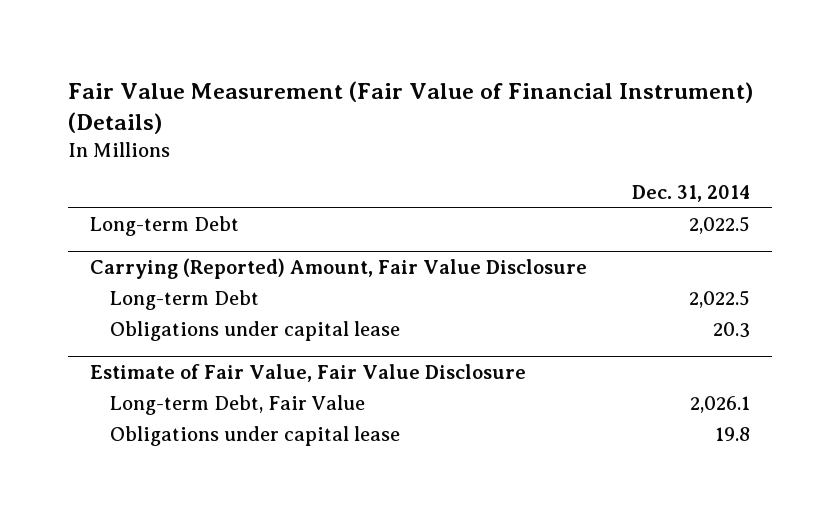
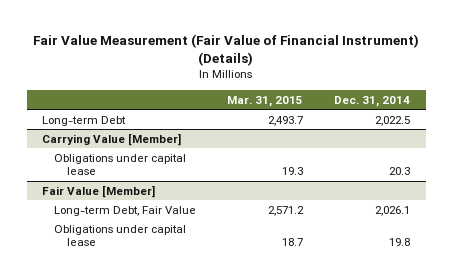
none -> [227,95,304,107] Mar. 31, 2015
[109,290,259,311] Long-term Debt -> none
[90,258,588,280] Carrying (Reported) Amount, Fair Value Disclosure -> [41,132,181,146] Carrying Value [Member]
[90,364,527,383] Estimate of Fair Value, Fair Value Disclosure -> [41,184,155,198] Fair Value [Member]

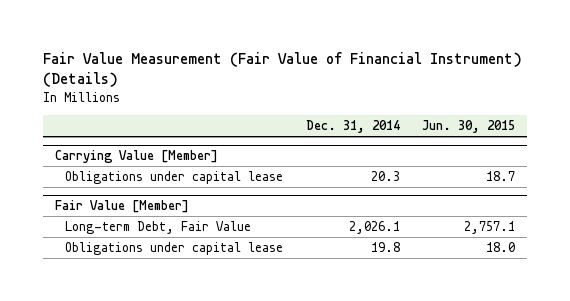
[227,95,304,107] Mar. 31, 2015 -> none
none -> [422,120,516,134] Jun. 30, 2015
[41,115,126,126] Long-term Debt -> none

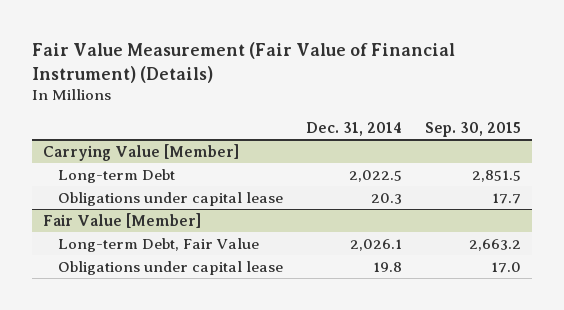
[422,120,516,134] Jun. 30, 2015 -> none
none -> [424,121,521,137] Sep. 30, 2015
none -> [57,168,175,183] Long-term Debt

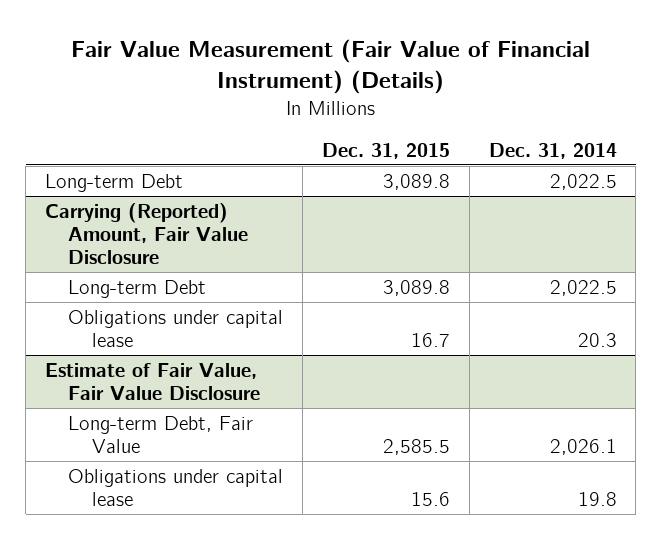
[424,121,521,137] Sep. 30, 2015 -> none
none -> [321,142,450,159] Dec. 31, 2015
[43,143,240,161] Carrying Value [Member] -> none
none -> [44,202,249,264] Carrying (Reported) Amount, Fair Value Disclosure
none -> [68,279,207,298] Long-term Debt
[43,212,202,228] Fair Value [Member] -> [44,362,261,400] Estimate of Fair Value, Fair Value Disclosure

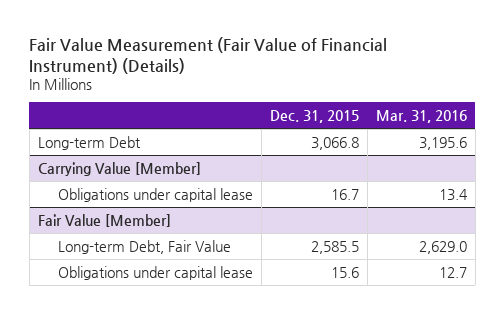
[488,142,617,159] Dec. 31, 2014 -> none
none -> [375,110,467,124] Mar. 31, 2016
[68,279,207,298] Long-term Debt -> none
[382,173,450,190] 3,089.8 -> [310,136,359,150] 3,066.8
[44,202,249,264] Carrying (Reported) Amount, Fair Value Disclosure -> [37,161,201,176] Carrying Value [Member]
[44,362,261,400] Estimate of Fair Value, Fair Value Disclosure -> [37,213,171,227] Fair Value [Member]

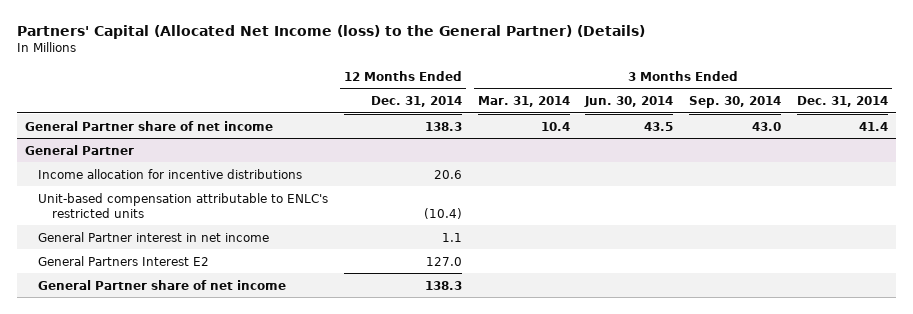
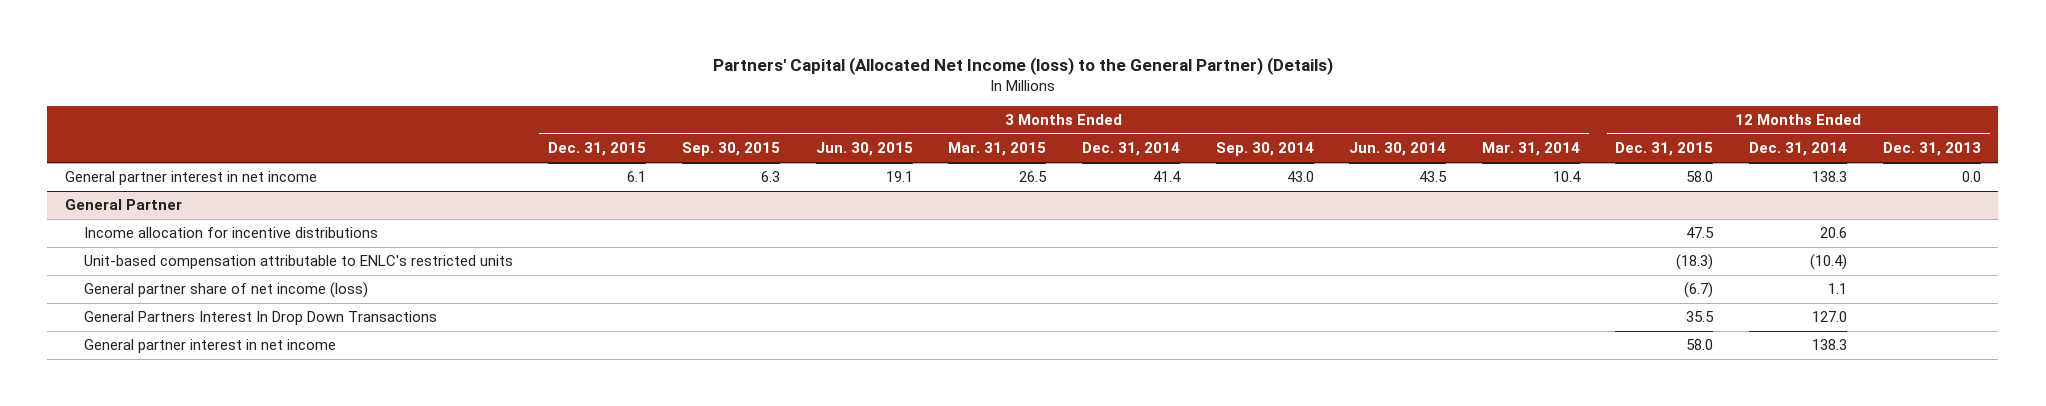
none -> [548,142,647,157] Dec. 31, 2015
none -> [682,142,781,157] Sep. 30, 2015
none -> [815,142,913,157] Jun. 30, 2015
none -> [948,142,1047,157] Mar. 31, 2015
none -> [1615,142,1714,157] Dec. 31, 2015
none -> [1882,142,1981,157] Dec. 31, 2013
[24,120,273,131] General Partner share of net income -> [65,171,318,186] General partner interest in net income
[38,231,270,242] General Partner interest in net income -> [83,282,368,299] General partner share of net income (loss)
[38,255,210,266] General Partners Interest E2 -> [83,311,437,326] General Partners Interest In Drop Down Transactions
[38,279,287,290] General Partner share of net income -> [83,339,336,354] General partner interest in net income

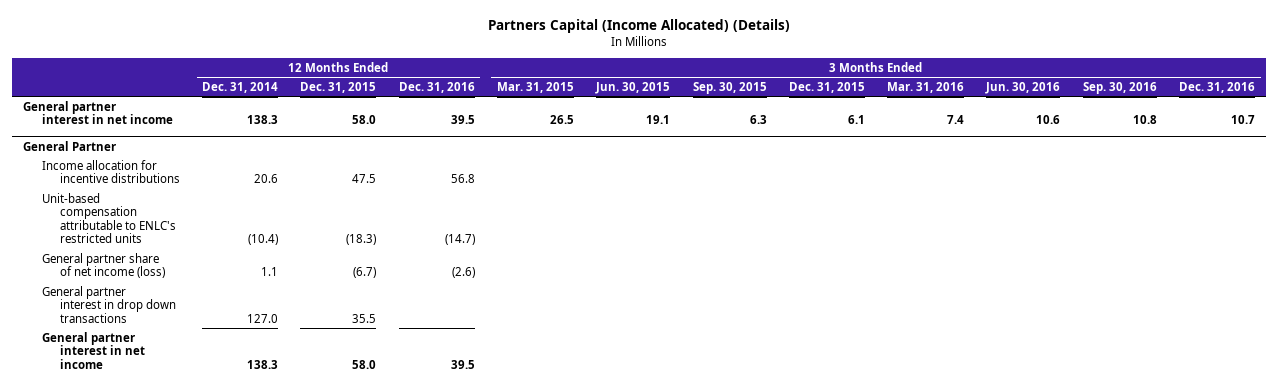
[712,56,1333,75] Partners' Capital (Allocated Net Income (loss) to the General Partner) (Details) -> [488,19,791,34] Partners Capital (Income Allocated) (Details)
[1081,142,1180,157] Dec. 31, 2014 -> none
[1215,142,1314,157] Sep. 30, 2014 -> none
[1349,142,1447,157] Jun. 30, 2014 -> none
[1481,142,1580,157] Mar. 31, 2014 -> none
[1882,142,1981,157] Dec. 31, 2013 -> none
none -> [398,81,475,93] Dec. 31, 2016
none -> [887,81,965,93] Mar. 31, 2016
none -> [985,81,1061,94] Jun. 30, 2016
none -> [1082,81,1157,94] Sep. 30, 2016
none -> [1178,81,1255,93] Dec. 31, 2016
[83,311,437,326] General Partners Interest In Drop Down Transactions -> [41,285,176,323] General partner interest in drop down transactions

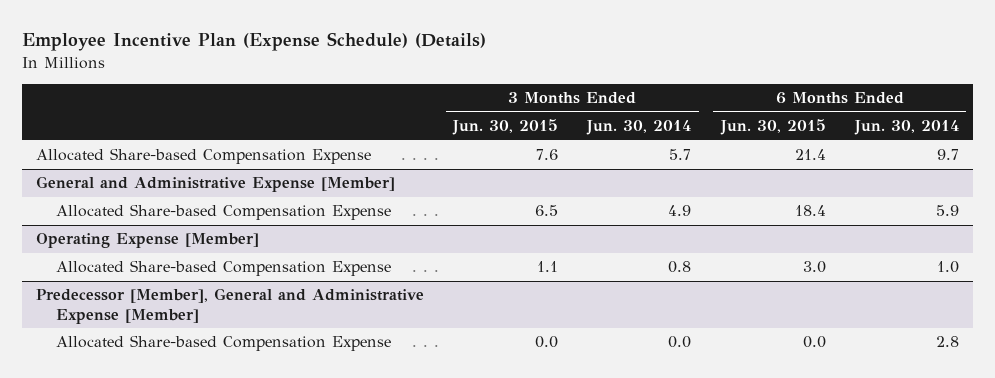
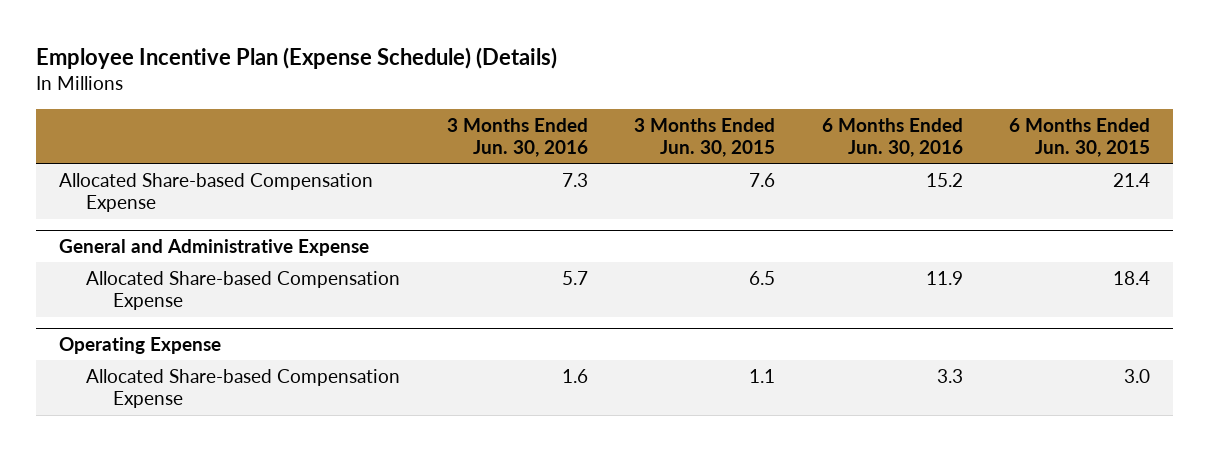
[586,120,692,136] Jun. 30, 2014 -> none
[853,120,959,136] Jun. 30, 2014 -> none
none -> [446,117,588,158] 3 Months Ended Jun. 30, 2016
none -> [821,117,963,158] 6 Months Ended Jun. 30, 2016
[36,176,396,193] General and Administrative Expense [Member] -> [58,239,369,257] General and Administrative Expense
[36,233,260,249] Operating Expense [Member] -> [58,337,221,355] Operating Expense
[36,288,425,324] Predecessor [Member], General and Administrative Expense [Member] -> none
[55,335,391,352] Allocated Share-based Compensation Expense -> none

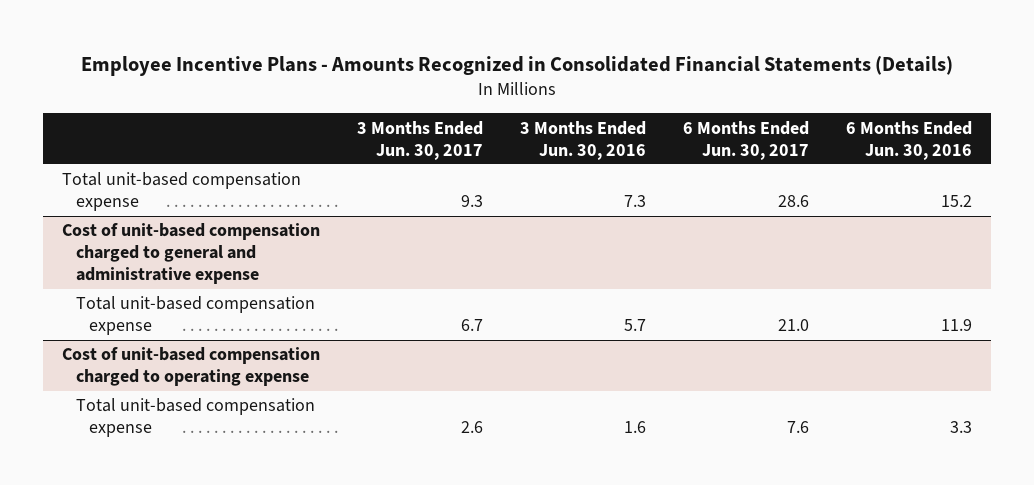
[35,46,557,69] Employee Incentive Plan (Expense Schedule) (Details) -> [80,56,953,77] Employee Incentive Plans - Amounts Recognized in Consolidated Financial Statements (Details)
[634,117,776,158] 3 Months Ended Jun. 30, 2015 -> none
[1009,117,1151,158] 6 Months Ended Jun. 30, 2015 -> none
none -> [356,120,483,160] 3 Months Ended Jun. 30, 2017
none -> [682,120,809,160] 6 Months Ended Jun. 30, 2017
[58,172,373,213] Allocated Share-based Compensation Expense -> [61,172,301,212] Total unit-based compensation expense
[58,239,369,257] General and Administrative Expense -> [61,223,320,285] Cost of unit-based compensation charged to general and administrative expense
[86,270,401,311] Allocated Share-based Compensation Expense -> [75,296,315,336] Total unit-based compensation expense
[58,337,221,355] Operating Expense -> [61,347,320,387] Cost of unit-based compensation charged to operating expense
[86,368,401,409] Allocated Share-based Compensation Expense -> [75,398,315,438] Total unit-based compensation expense

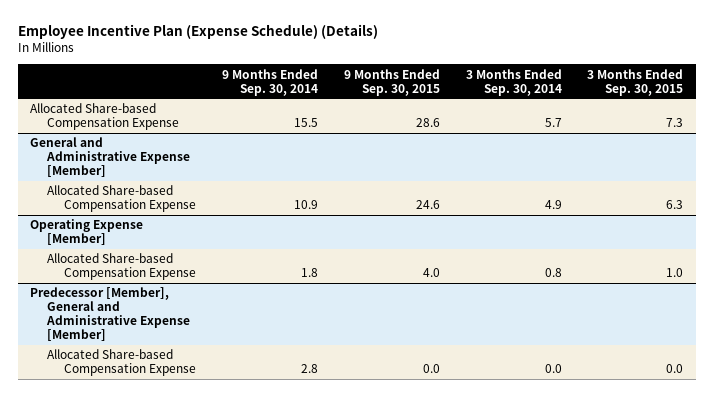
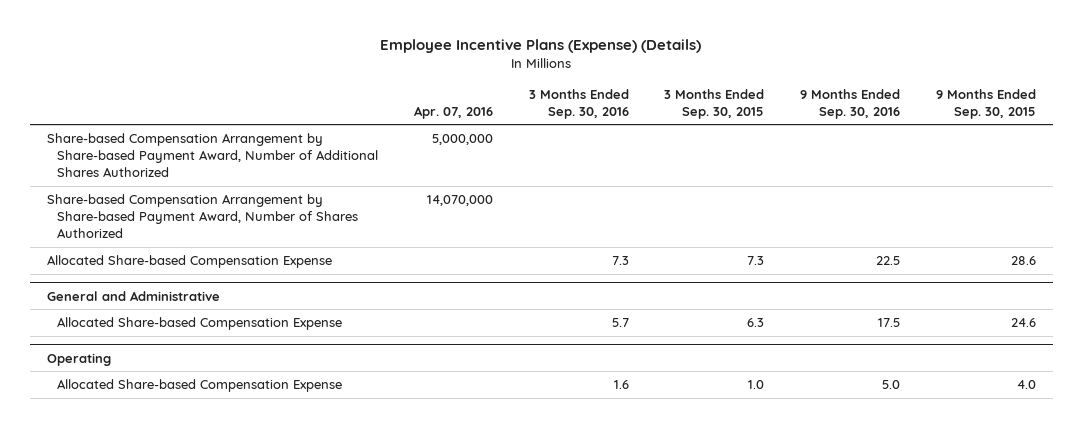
[17,24,378,40] Employee Incentive Plan (Expense Schedule) (Details) -> [380,38,702,53] Employee Incentive Plans (Expense) (Details)
[222,68,319,96] 9 Months Ended Sep. 30, 2014 -> none
[465,68,562,96] 3 Months Ended Sep. 30, 2014 -> none
none -> [414,105,494,119] Apr. 07, 2016
none -> [528,88,629,119] 3 Months Ended Sep. 30, 2016
none -> [799,88,900,119] 9 Months Ended Sep. 30, 2016
none -> [47,133,379,177] Share-based Compensation Arrangement by Share-based Payment Award, Number of Additional Shares Authorized
none -> [47,194,359,238] Share-based Compensation Arrangement by Share-based Payment Award, Number of Shares Authorized
[30,137,191,178] General and Administrative Expense [Member] -> [47,290,221,301] General and Administrative
[30,219,144,246] Operating Expense [Member] -> [47,352,112,366] Operating
[30,287,191,342] Predecessor [Member], General and Administrative Expense [Member] -> none
[47,349,197,377] Allocated Share-based Compensation Expense -> none

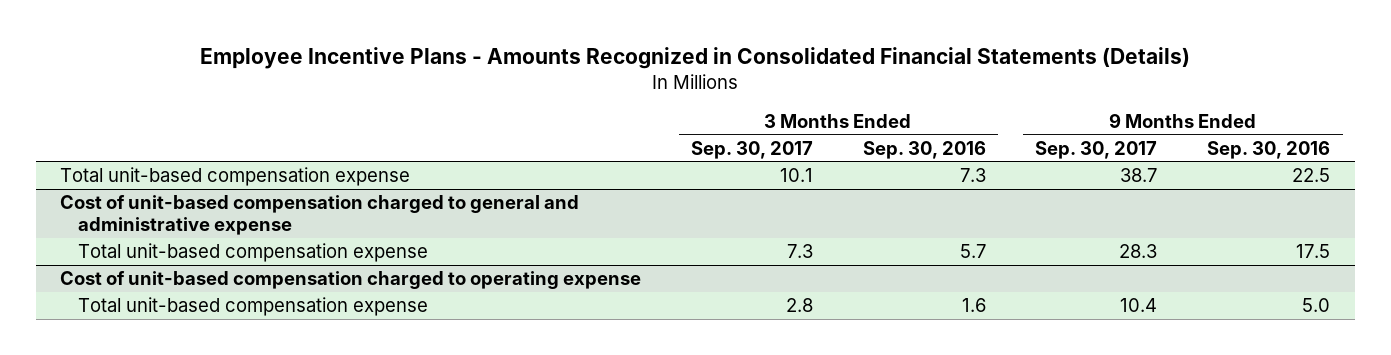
[380,38,702,53] Employee Incentive Plans (Expense) (Details) -> [200,47,1191,70] Employee Incentive Plans - Amounts Recognized in Consolidated Financial Statements (Details)
[414,105,494,119] Apr. 07, 2016 -> none
[664,88,765,119] 3 Months Ended Sep. 30, 2015 -> none
[935,88,1036,119] 9 Months Ended Sep. 30, 2015 -> none
none -> [691,140,814,159] Sep. 30, 2017
none -> [1035,140,1158,159] Sep. 30, 2017
[47,133,379,177] Share-based Compensation Arrangement by Share-based Payment Award, Number of Additional Shares Authorized -> none
[47,194,359,238] Share-based Compensation Arrangement by Share-based Payment Award, Number of Shares Authorized -> none
[47,255,333,269] Allocated Share-based Compensation Expense -> [60,167,411,187] Total unit-based compensation expense
[47,290,221,301] General and Administrative -> [60,195,580,236] Cost of unit-based compensation charged to general and administrative expense
[57,317,343,331] Allocated Share-based Compensation Expense -> [77,243,428,263] Total unit-based compensation expense
[47,352,112,366] Operating -> [60,271,642,290] Cost of unit-based compensation charged to operating expense
[57,379,343,393] Allocated Share-based Compensation Expense -> [77,297,428,317] Total unit-based compensation expense

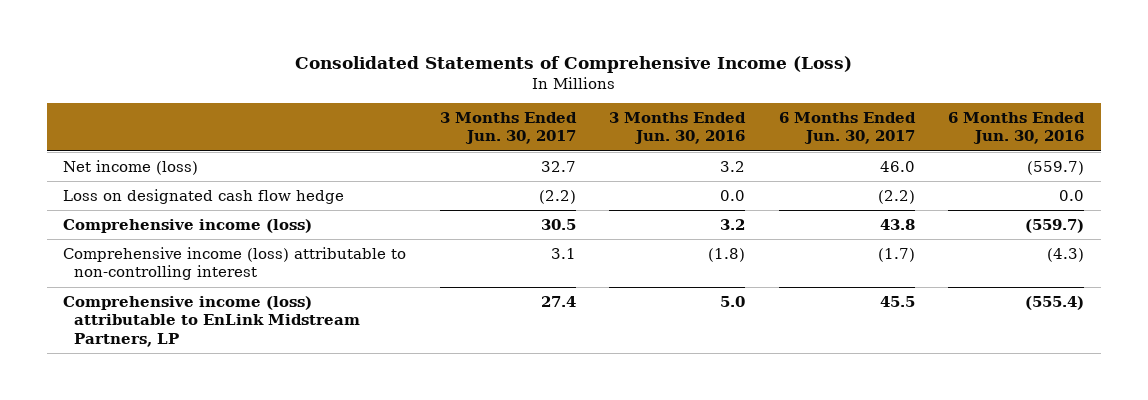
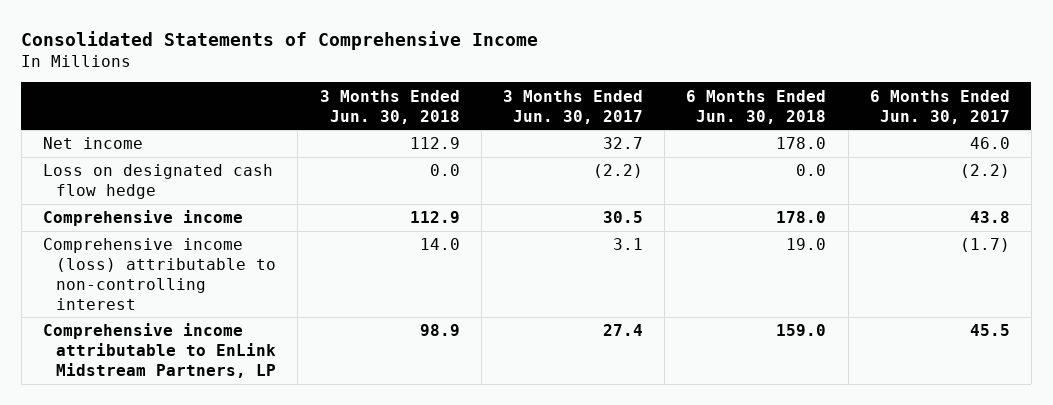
[294,56,852,74] Consolidated Statements of Comprehensive Income (Loss) -> [21,30,539,50] Consolidated Statements of Comprehensive Income
[609,111,747,145] 3 Months Ended Jun. 30, 2016 -> none
[948,111,1086,145] 6 Months Ended Jun. 30, 2016 -> none
none -> [319,89,460,124] 3 Months Ended Jun. 30, 2018
none -> [686,89,827,124] 6 Months Ended Jun. 30, 2018
[63,159,199,175] Net income (loss) -> [43,137,144,150] Net income
[63,218,313,233] Comprehensive income (loss) -> [43,210,244,227] Comprehensive income
[63,295,360,347] Comprehensive income (loss) attributable to EnLink Midstream Partners, LP -> [43,323,277,378] Comprehensive income attributable to EnLink Midstream Partners, LP

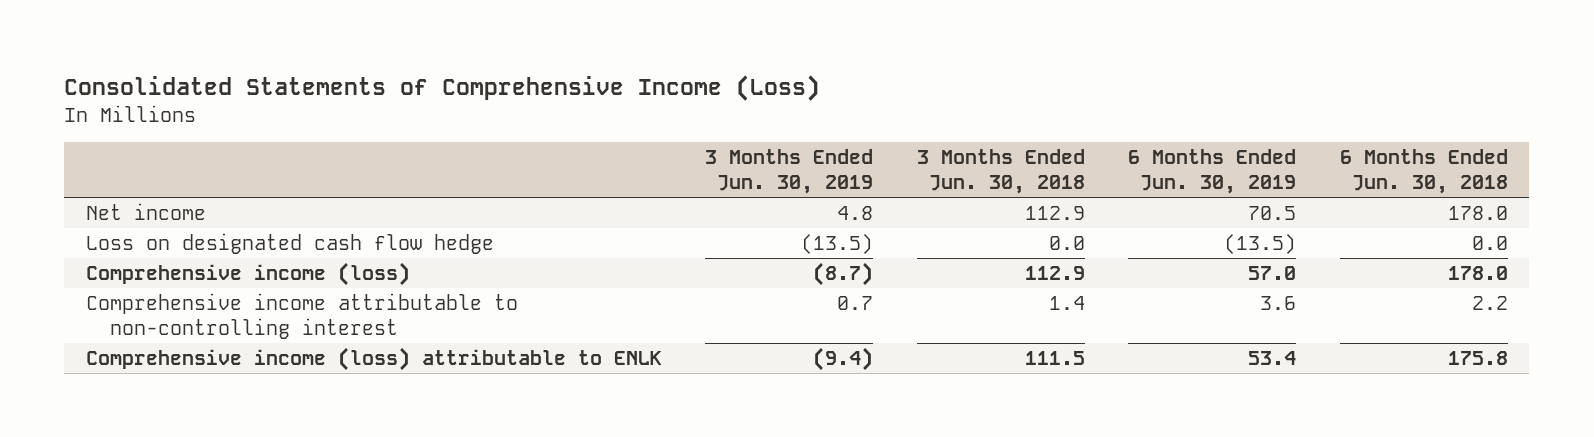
[21,30,539,50] Consolidated Statements of Comprehensive Income -> [64,75,821,102] Consolidated Statements of Comprehensive Income (Loss)
[503,89,644,124] 3 Months Ended Jun. 30, 2017 -> none
[869,89,1010,124] 6 Months Ended Jun. 30, 2017 -> none
none -> [705,148,874,194] 3 Months Ended Jun. 30, 2019
none -> [1128,148,1297,194] 6 Months Ended Jun. 30, 2019
[43,210,244,227] Comprehensive income -> [85,262,410,287] Comprehensive income (loss)
[43,238,277,310] Comprehensive income (loss) attributable to non-controlling interest -> [85,293,518,340] Comprehensive income attributable to non-controlling interest
[419,238,460,251] 14.0 -> [1048,296,1085,311] 1.4
[786,238,827,251] 19.0 -> [1471,296,1508,311] 2.2
[43,323,277,378] Comprehensive income attributable to EnLink Midstream Partners, LP -> [85,347,662,372] Comprehensive income (loss) attributable to ENLK
[419,324,460,337] 98.9 -> [1024,351,1085,366] 111.5
[776,324,827,337] 159.0 -> [1447,351,1508,366] 175.8

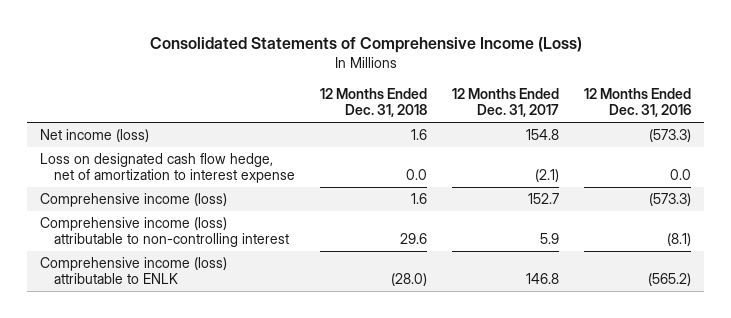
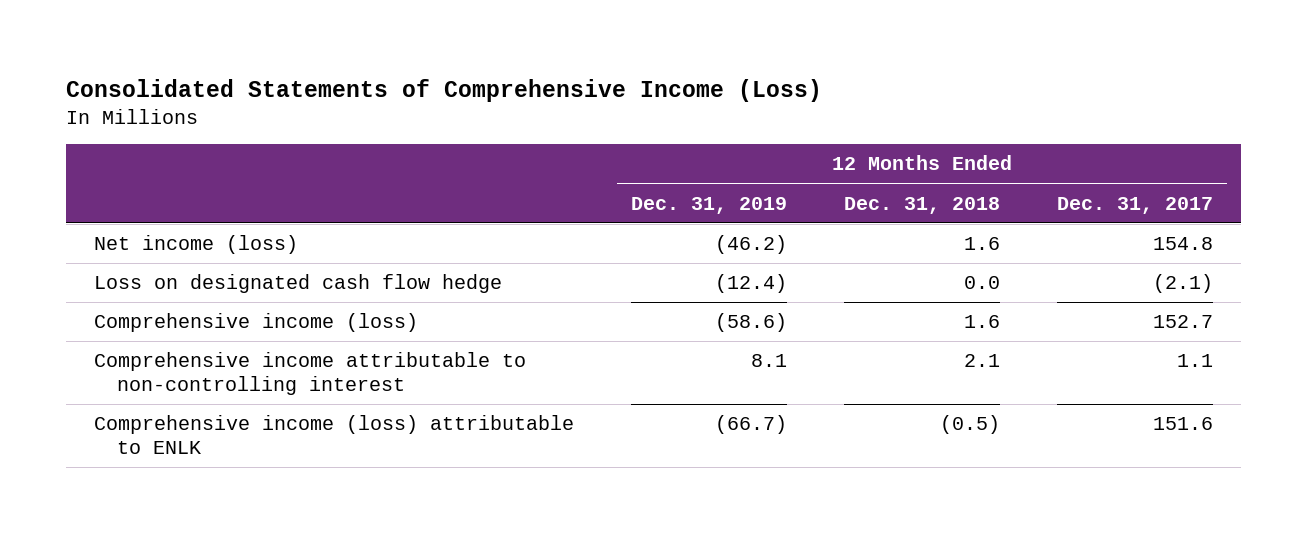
[584,88,692,118] 12 Months Ended Dec. 31, 2016 -> none
none -> [631,196,788,214] Dec. 31, 2019
[39,152,295,184] Loss on designated cash flow hedge, net of amortization to interest expense -> [94,274,503,294] Loss on designated cash flow hedge
[39,216,289,248] Comprehensive income (loss) attributable to non-controlling interest -> [94,352,527,395] Comprehensive income attributable to non-controlling interest
[399,233,427,245] 29.6 -> [963,354,1000,368] 2.1
[539,233,559,245] 5.9 -> [1176,354,1213,368] 1.1
[390,273,427,287] (28.0) -> [939,415,1000,435] (0.5)
[525,273,559,285] 146.8 -> [1152,417,1213,431] 151.6

